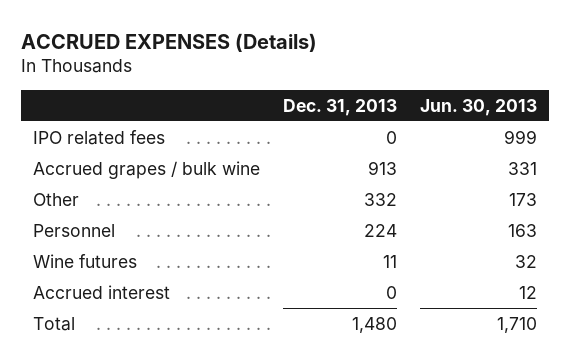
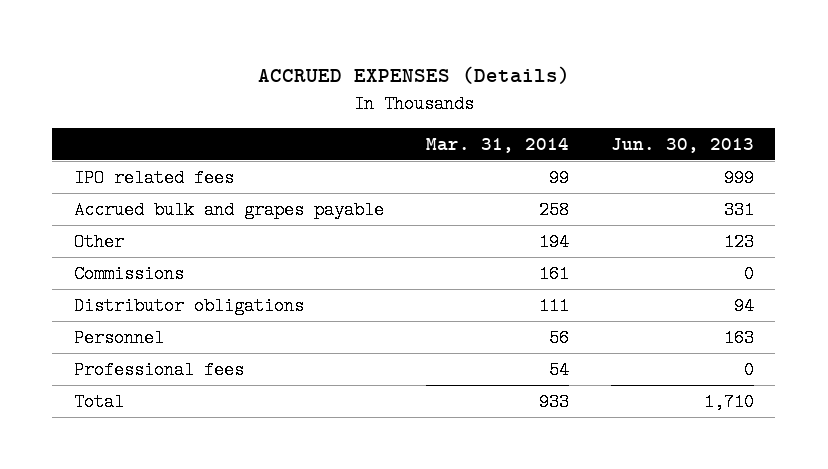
[282,98,397,116] Dec. 31, 2013 -> none
none -> [425,137,569,153] Mar. 31, 2014
[32,160,260,179] Accrued grapes / bulk wine -> [73,200,384,219] Accrued bulk and grapes payable
[509,192,538,206] 173 -> [724,232,755,251] 123
none -> [73,264,184,283] Commissions
none -> [73,296,304,315] Distributor obligations
[32,253,137,268] Wine futures -> none
[32,284,170,299] Accrued interest -> none
none -> [73,360,244,379] Professional fees

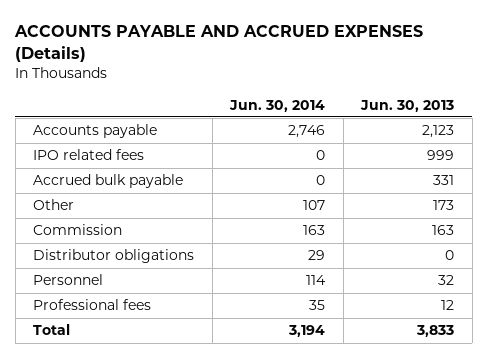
[257,66,570,85] ACCRUED EXPENSES (Details) -> [14,25,424,63] ACCOUNTS PAYABLE AND ACCRUED EXPENSES (Details)
[425,137,569,153] Mar. 31, 2014 -> none
none -> [229,99,326,112] Jun. 30, 2014
none -> [33,124,158,139] Accounts payable
[73,200,384,219] Accrued bulk and grapes payable -> [33,174,184,189] Accrued bulk payable
[724,232,755,251] 123 -> [433,200,455,211] 173
[73,264,184,283] Commissions -> [33,224,123,236] Commission
[744,264,755,283] 0 -> [432,225,455,236] 163
[734,296,755,315] 94 -> [445,250,455,261] 0
[724,328,755,347] 163 -> [438,275,455,286] 32
[744,360,755,379] 0 -> [441,300,455,311] 12
[704,392,755,411] 1,710 -> [416,325,455,338] 3,833

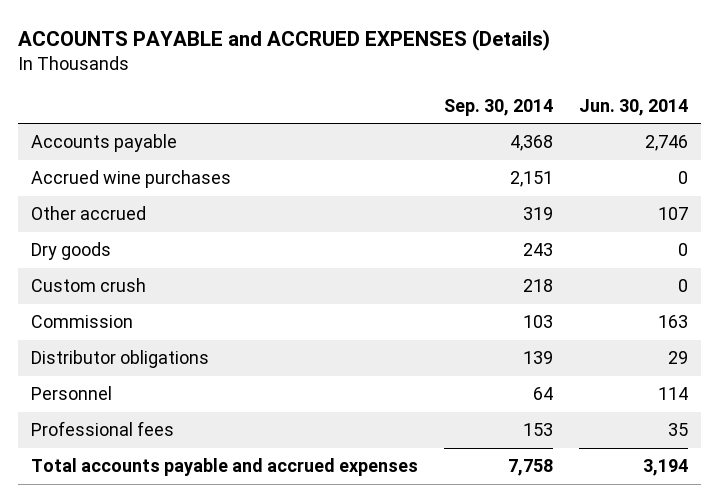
[14,25,424,63] ACCOUNTS PAYABLE AND ACCRUED EXPENSES (Details) -> [18,28,551,51] ACCOUNTS PAYABLE and ACCRUED EXPENSES (Details)
[360,99,455,112] Jun. 30, 2013 -> none
none -> [444,98,554,116] Sep. 30, 2014
[33,149,145,161] IPO related fees -> none
[33,174,184,189] Accrued bulk payable -> none
none -> [31,170,232,189] Accrued wine purchases
[33,199,75,211] Other -> [31,206,147,221] Other accrued
none -> [31,242,112,261] Dry goods
none -> [31,278,147,293] Custom crush
[33,324,71,336] Total -> [31,458,419,477] Total accounts payable and accrued expenses

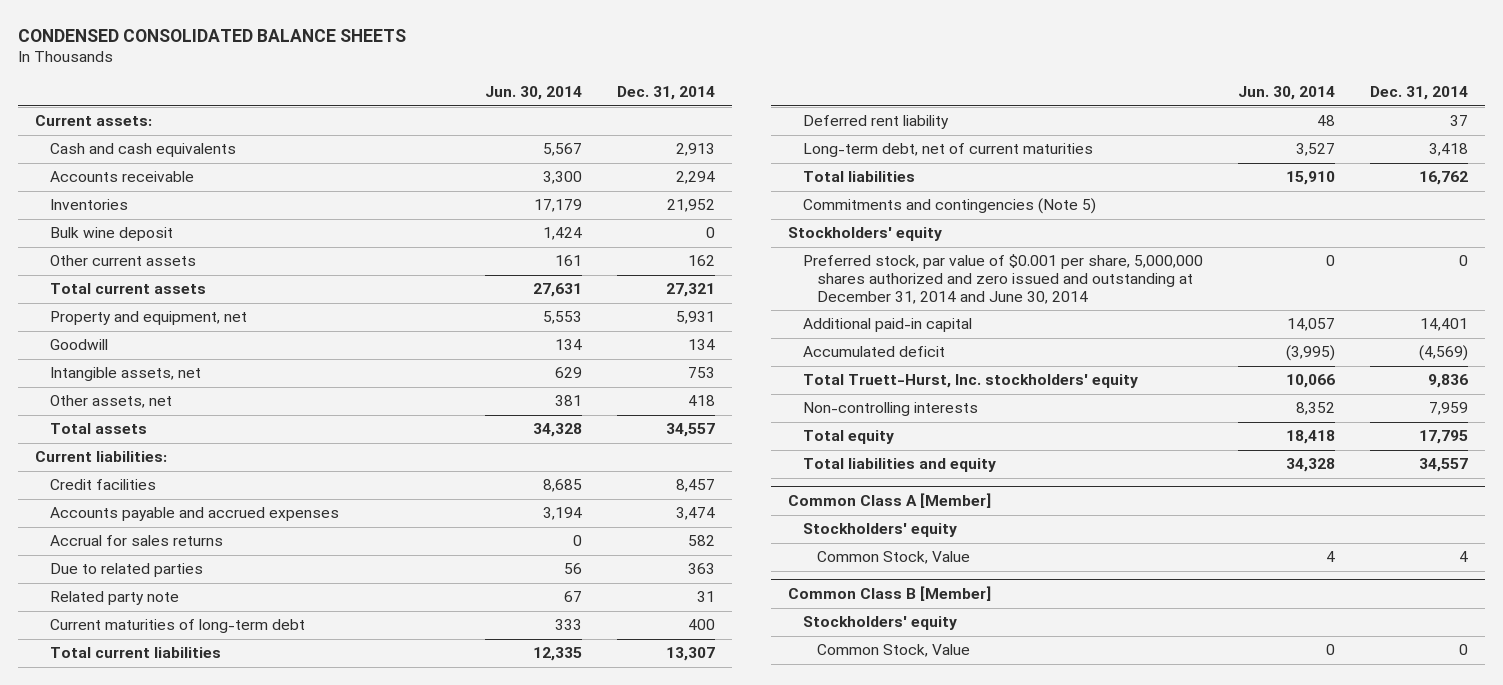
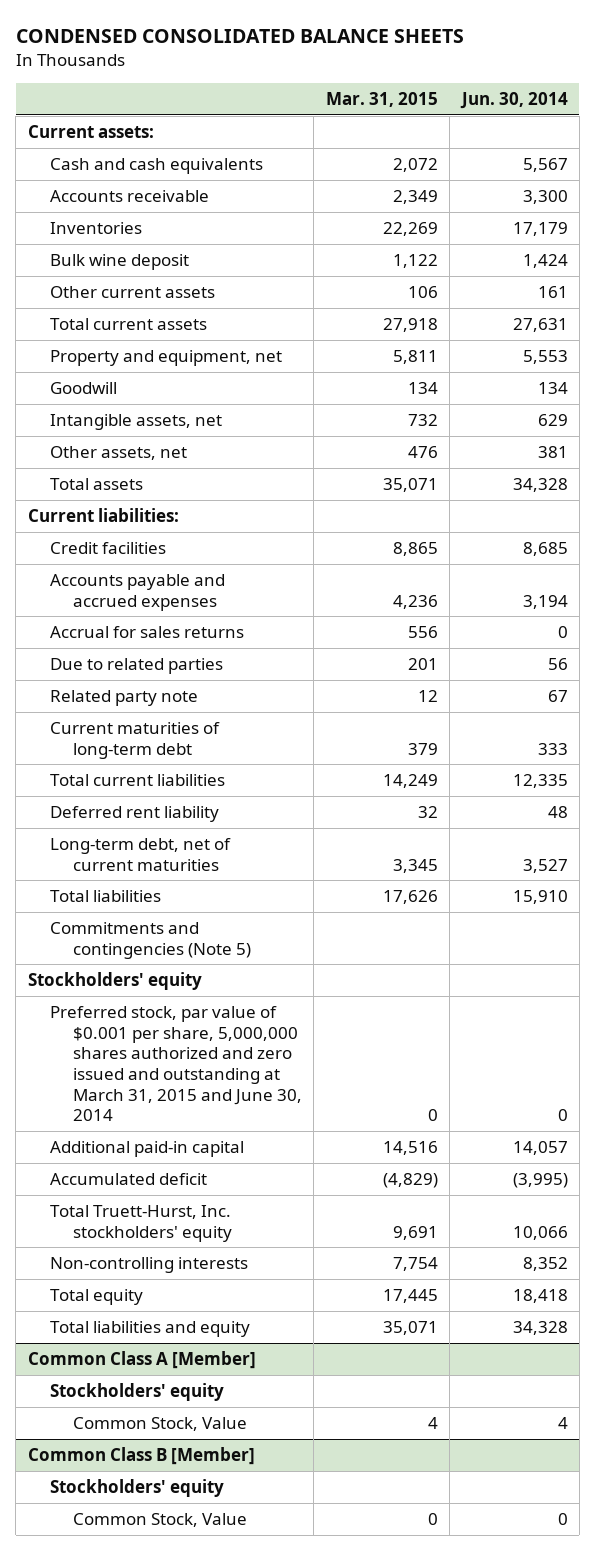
[616,86,715,101] Dec. 31, 2014 -> none
none -> [325,91,438,107] Mar. 31, 2015
[802,254,1203,304] Preferred stock, par value of $0.001 per share, 5,000,000 shares authorized and zero issued and outstanding at December 31, 2014 and June 30, 2014 -> [50,1006,303,1122] Preferred stock, par value of $0.001 per share, 5,000,000 shares authorized and zero issued and outstanding at March 31, 2015 and June 30, 2014

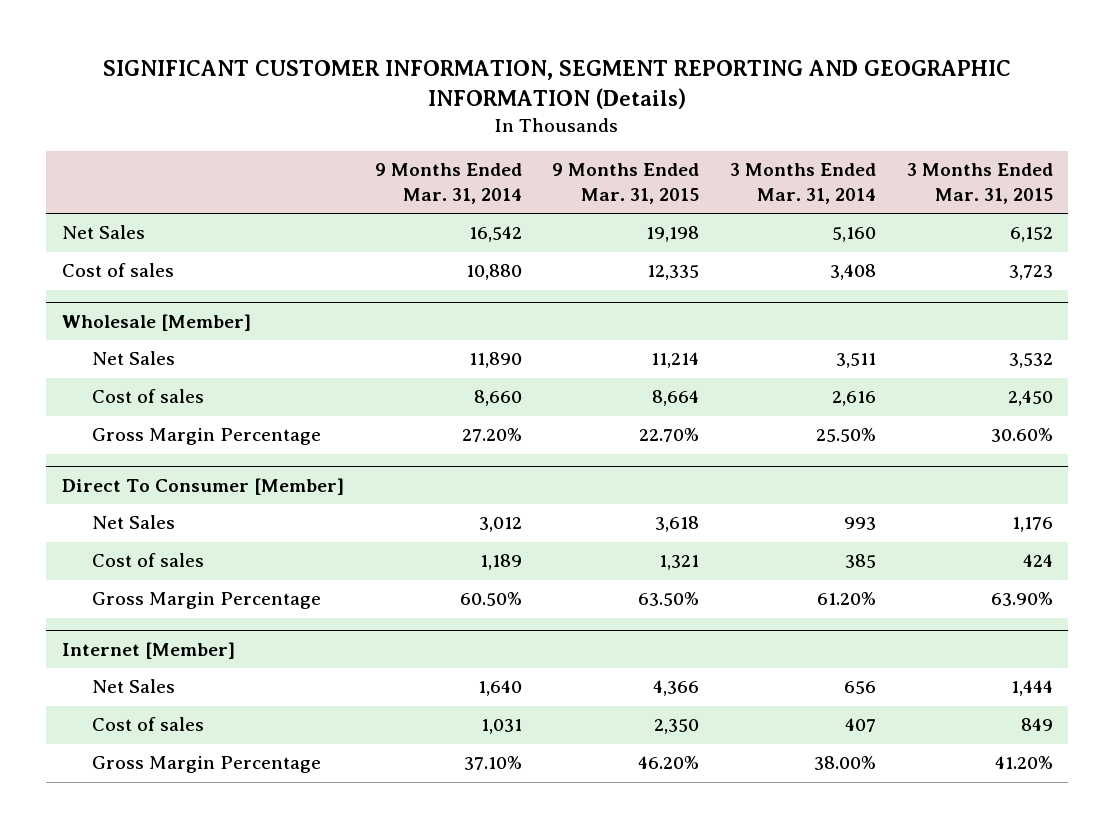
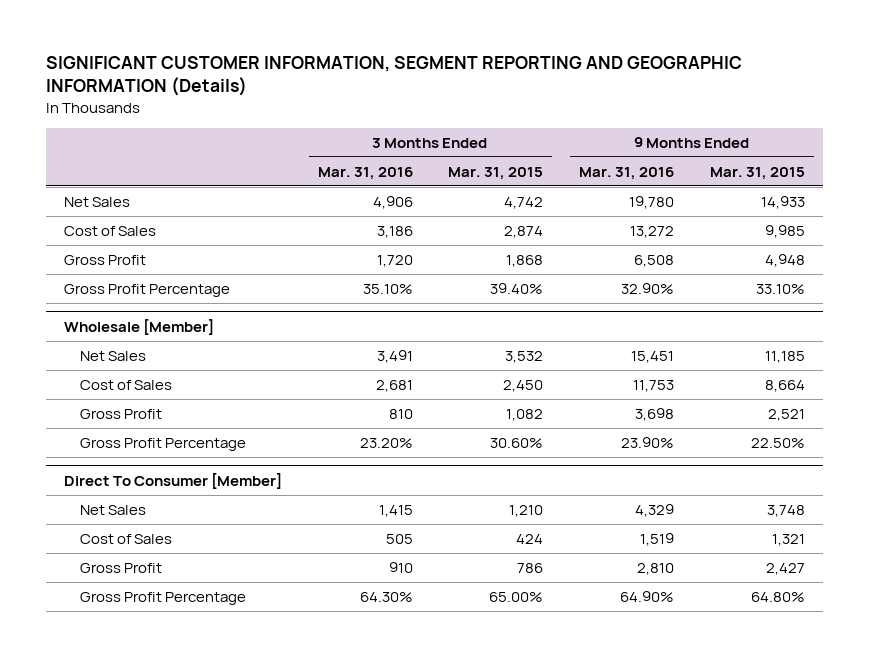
[374,163,522,204] 9 Months Ended Mar. 31, 2014 -> none
[730,163,877,204] 3 Months Ended Mar. 31, 2014 -> none
none -> [317,166,413,180] Mar. 31, 2016
none -> [579,166,675,180] Mar. 31, 2016
[646,226,700,243] 19,198 -> [761,195,806,209] 14,933
[1010,227,1054,243] 6,152 -> [504,196,544,209] 4,742
[61,263,174,278] Cost of sales -> [63,225,156,236] Cost of Sales
[647,265,700,281] 12,335 -> [765,224,806,238] 9,985
[1009,265,1054,281] 3,723 -> [504,225,544,238] 2,874
none -> [63,254,146,265] Gross Profit
none -> [63,283,230,297] Gross Profit Percentage
[651,352,700,369] 11,214 -> [765,350,806,363] 11,185
[91,389,204,404] Cost of sales -> [79,379,172,390] Cost of Sales
none -> [79,408,162,419] Gross Profit
[91,428,321,446] Gross Margin Percentage -> [79,437,246,451] Gross Profit Percentage
[639,428,700,443] 22.70% -> [751,437,806,448] 22.50%
[61,641,235,659] Internet [Member] -> none
[91,679,175,694] Net Sales -> none
[91,717,204,732] Cost of sales -> none
[91,756,321,774] Gross Margin Percentage -> none
[655,516,700,533] 3,618 -> [767,504,806,517] 3,748
[1012,517,1054,533] 1,176 -> [509,504,544,517] 1,210
[91,553,204,568] Cost of sales -> [79,533,172,544] Cost of Sales
none -> [79,562,162,573] Gross Profit
[91,592,321,610] Gross Margin Percentage -> [79,591,246,605] Gross Profit Percentage
[638,592,700,607] 63.50% -> [751,591,806,602] 64.80%
[991,592,1054,607] 63.90% -> [489,591,544,602] 65.00%

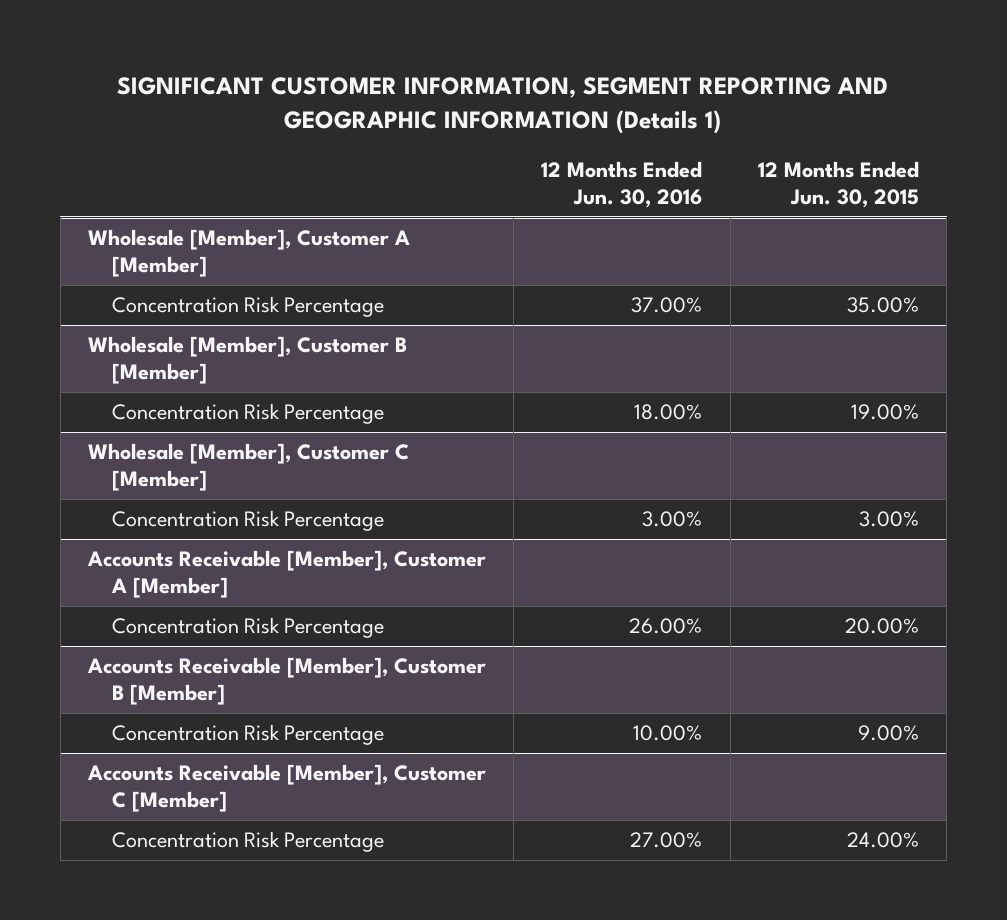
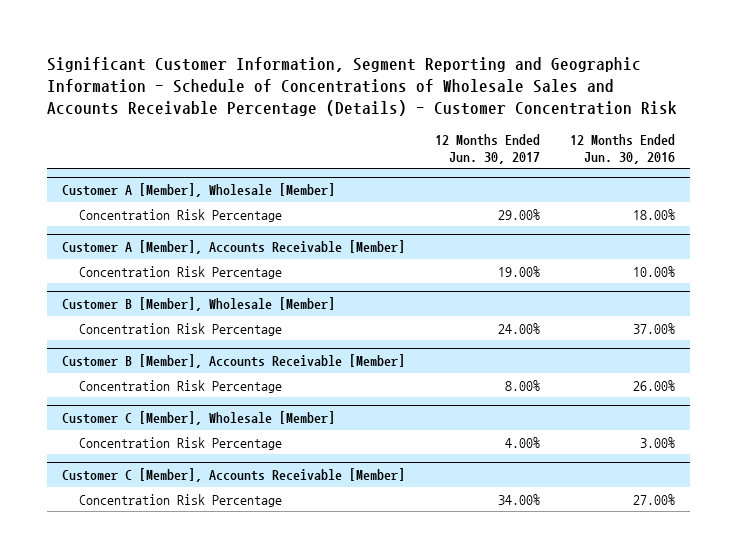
[117,77,889,135] SIGNIFICANT CUSTOMER INFORMATION, SEGMENT REPORTING AND GEOGRAPHIC INFORMATION (Details 1) -> [47,57,678,116] Significant Customer Information, Segment Reporting and Geographic Information - Schedule of Concentrations of Wholesale Sales and Accounts Receivable Percentage (Details) - Customer Concentration Risk
[757,161,919,209] 12 Months Ended Jun. 30, 2015 -> none
none -> [435,133,541,164] 12 Months Ended Jun. 30, 2017
[111,295,384,317] Concentration Risk Percentage -> none
[87,335,407,385] Wholesale [Member], Customer B [Member] -> none
[87,228,410,278] Wholesale [Member], Customer A [Member] -> [62,183,336,198] Customer A [Member], Wholesale [Member]
[87,442,409,492] Wholesale [Member], Customer C [Member] -> none
[111,509,384,531] Concentration Risk Percentage -> none
[111,616,384,638] Concentration Risk Percentage -> none
[86,656,486,706] Accounts Receivable [Member], Customer B [Member] -> none
[86,549,486,599] Accounts Receivable [Member], Customer A [Member] -> [62,240,406,255] Customer A [Member], Accounts Receivable [Member]
none -> [62,297,336,312] Customer B [Member], Wholesale [Member]
none -> [79,322,283,336] Concentration Risk Percentage
none -> [62,354,406,369] Customer B [Member], Accounts Receivable [Member]
none -> [79,379,283,393] Concentration Risk Percentage
none -> [62,411,336,426] Customer C [Member], Wholesale [Member]
none -> [79,436,283,450] Concentration Risk Percentage
[86,763,486,813] Accounts Receivable [Member], Customer C [Member] -> [62,468,406,483] Customer C [Member], Accounts Receivable [Member]

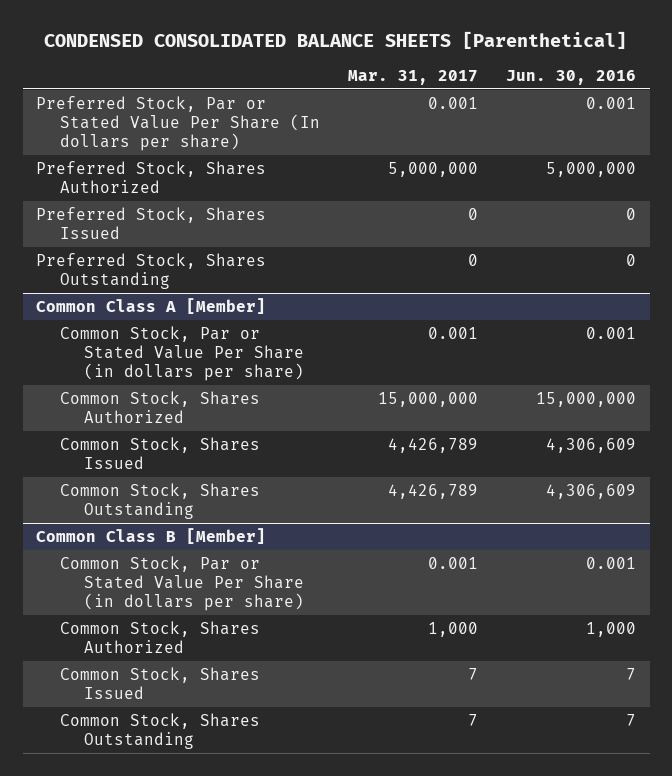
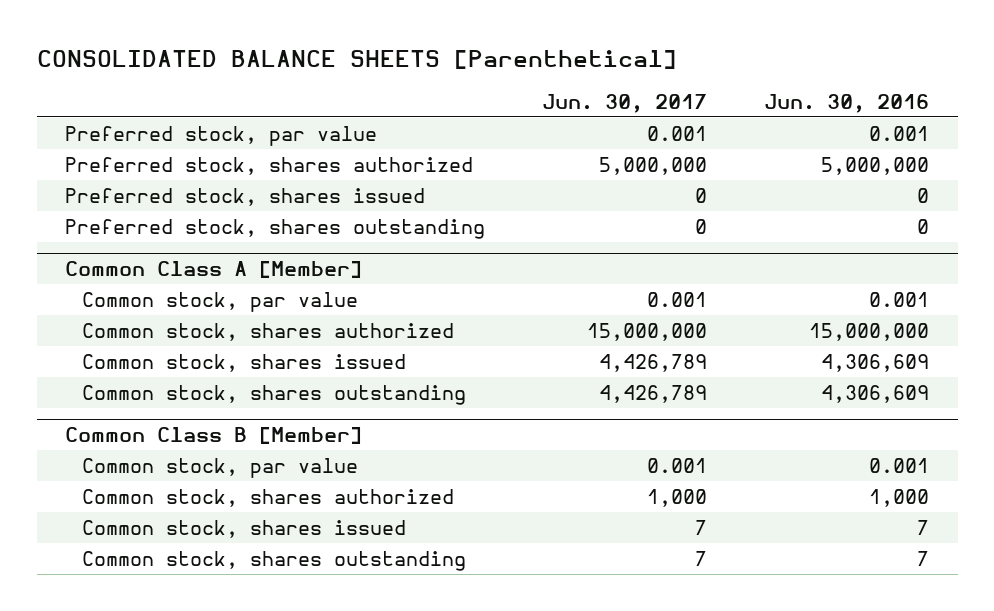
[44,30,628,49] CONDENSED CONSOLIDATED BALANCE SHEETS [Parenthetical] -> [36,49,677,69] CONSOLIDATED BALANCE SHEETS [Parenthetical]
[347,69,478,85] Mar. 31, 2017 -> none
none -> [542,93,708,113] Jun. 30, 2017
[36,95,321,152] Preferred Stock, Par or Stated Value Per Share (In dollars per share) -> [65,125,378,146] Preferred stock, par value
[36,160,267,193] Preferred Stock, Shares Authorized -> [65,156,474,175] Preferred stock, shares authorized
[36,206,267,239] Preferred Stock, Shares Issued -> [65,187,426,206] Preferred stock, shares issued
[36,252,267,289] Preferred Stock, Shares Outstanding -> [65,218,486,239] Preferred stock, shares outstanding
[60,325,305,382] Common Stock, Par or Stated Value Per Share (in dollars per share) -> [81,291,358,312] Common stock, par value
[60,390,261,423] Common Stock, Shares Authorized -> [81,322,454,341] Common stock, shares authorized
[60,436,261,469] Common Stock, Shares Issued -> [81,353,406,372] Common stock, shares issued
[60,482,261,519] Common Stock, Shares Outstanding -> [81,384,466,405] Common stock, shares outstanding
[60,555,305,612] Common Stock, Par or Stated Value Per Share (in dollars per share) -> [81,457,358,478] Common stock, par value
[60,620,261,653] Common Stock, Shares Authorized -> [81,488,454,507] Common stock, shares authorized
[60,666,261,699] Common Stock, Shares Issued -> [81,519,406,538] Common stock, shares issued
[60,712,261,749] Common Stock, Shares Outstanding -> [81,550,466,571] Common stock, shares outstanding

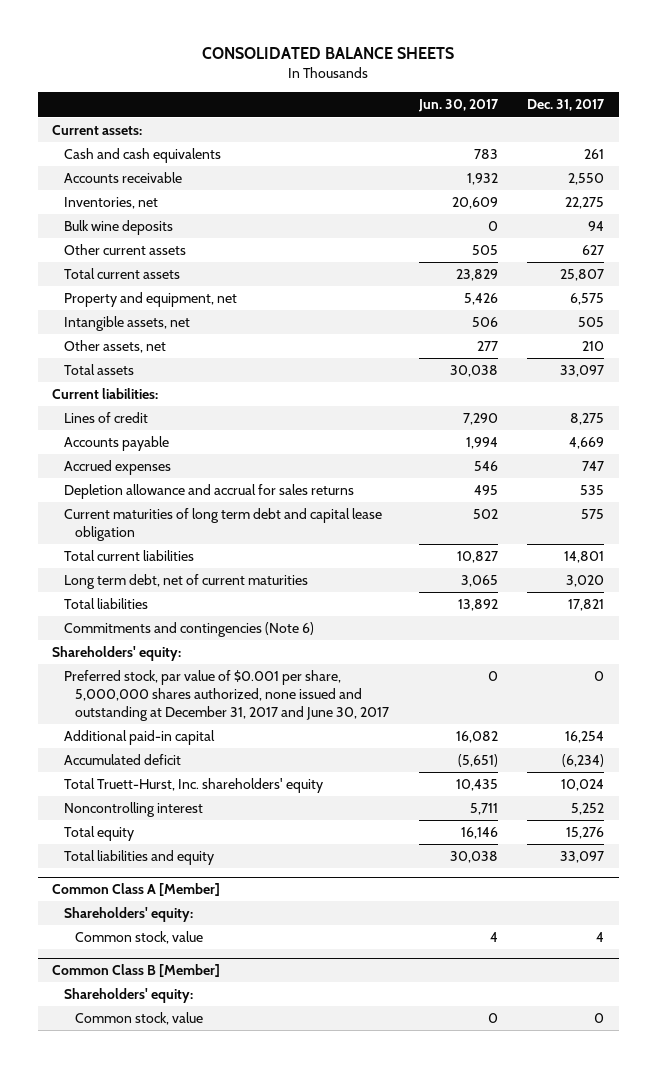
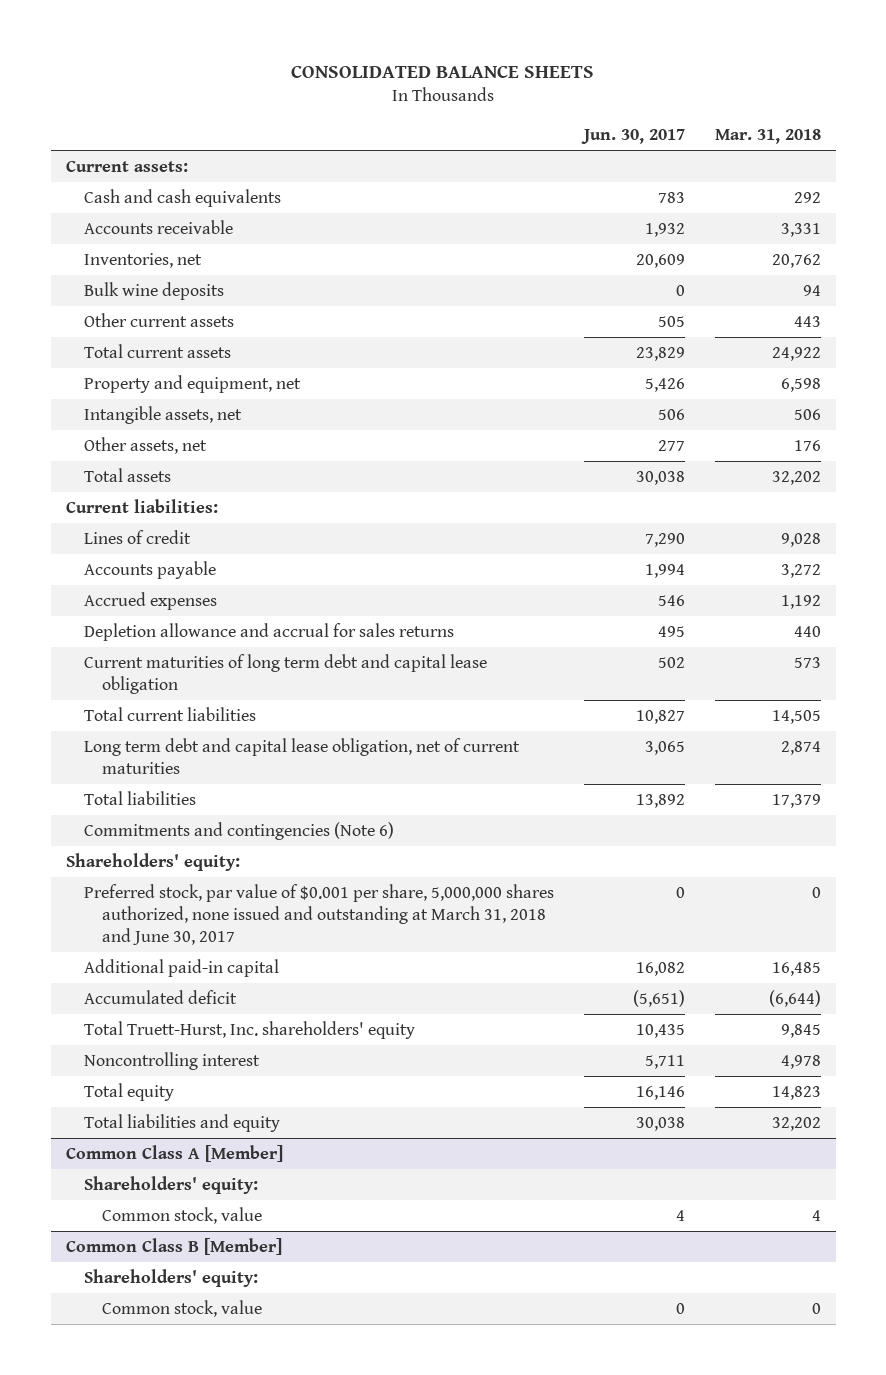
[527,99,606,112] Dec. 31, 2017 -> none
none -> [714,128,821,144] Mar. 31, 2018
[63,574,308,590] Long term debt, net of current maturities -> [83,738,520,774] Long term debt and capital lease obligation, net of current maturities
[63,670,389,722] Preferred stock, par value of $0.001 per share, 5,000,000 shares authorized, none issued and outstanding at December 31, 2017 and June 30, 2017 -> [83,884,554,945] Preferred stock, par value of $0.001 per share, 5,000,000 shares authorized, none issued and outstanding at March 31, 2018 and June 30, 2017

